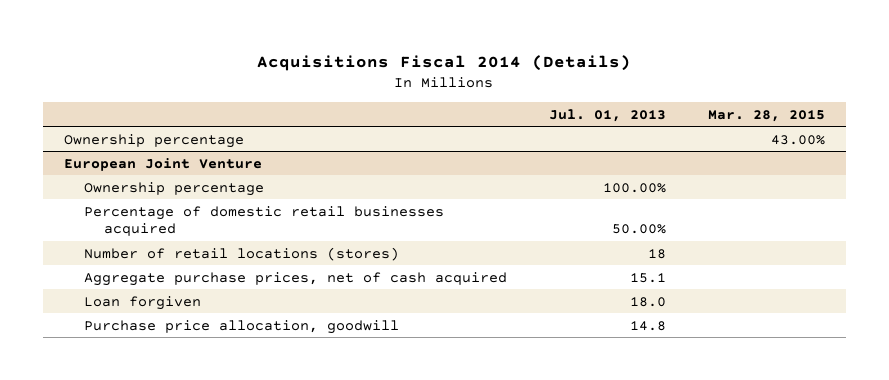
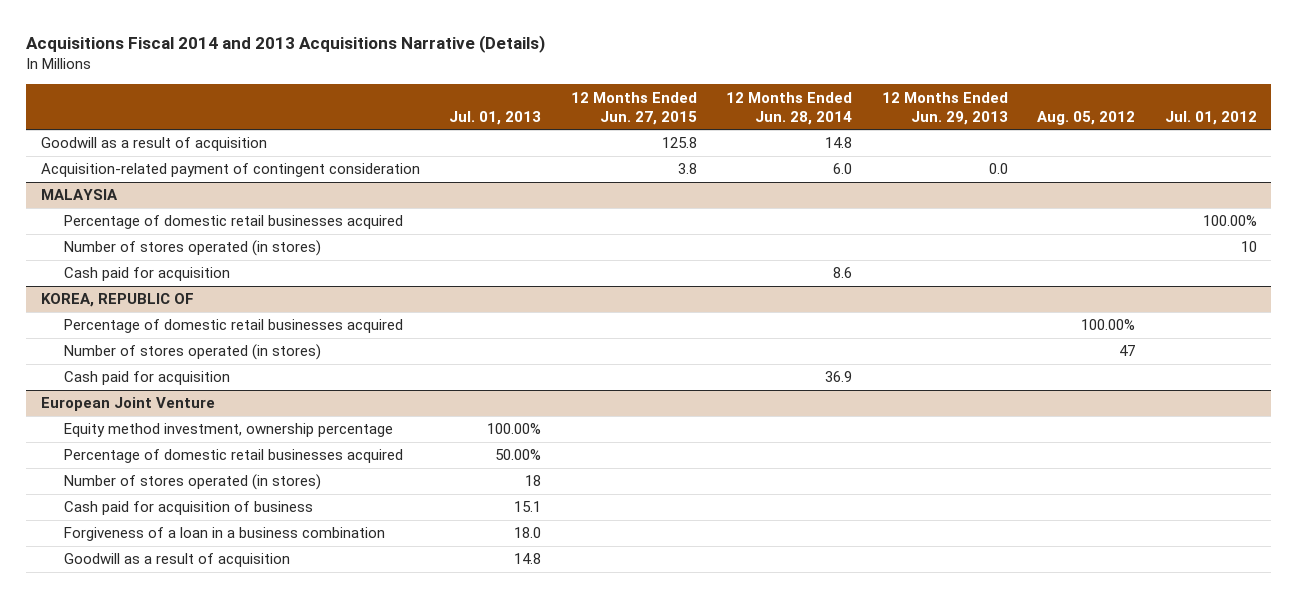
[257,54,632,71] Acquisitions Fiscal 2014 (Details) -> [26,35,546,54] Acquisitions Fiscal 2014 and 2013 Acquisitions Narrative (Details)
[707,109,825,122] Mar. 28, 2015 -> none
none -> [570,91,697,125] 12 Months Ended Jun. 27, 2015
none -> [726,91,853,125] 12 Months Ended Jun. 28, 2014
none -> [881,91,1008,125] 12 Months Ended Jun. 29, 2013
none -> [1037,110,1136,125] Aug. 05, 2012
none -> [1164,110,1257,125] Jul. 01, 2012
[64,133,245,148] Ownership percentage -> none
none -> [40,137,267,152] Goodwill as a result of acquisition
none -> [40,163,420,178] Acquisition-related payment of contingent consideration
none -> [40,189,118,201] MALAYSIA
none -> [63,215,403,230] Percentage of domestic retail businesses acquired
none -> [63,240,321,257] Number of stores operated (in stores)
none -> [63,267,230,282] Cash paid for acquisition
none -> [40,293,194,308] KOREA, REPUBLIC OF
none -> [63,319,403,334] Percentage of domestic retail businesses acquired
none -> [63,344,321,361] Number of stores operated (in stores)
none -> [63,371,230,386] Cash paid for acquisition
[84,181,265,196] Ownership percentage -> [63,423,393,438] Equity method investment, ownership percentage
[84,246,400,261] Number of retail locations (stores) -> [63,474,321,491] Number of stores operated (in stores)
[84,271,508,286] Aggregate purchase prices, net of cash acquired -> [63,501,313,516] Cash paid for acquisition of business
[84,295,202,310] Loan forgiven -> [63,527,385,542] Forgiveness of a loan in a business combination
[84,319,400,334] Purchase price allocation, goodwill -> [63,553,290,568] Goodwill as a result of acquisition

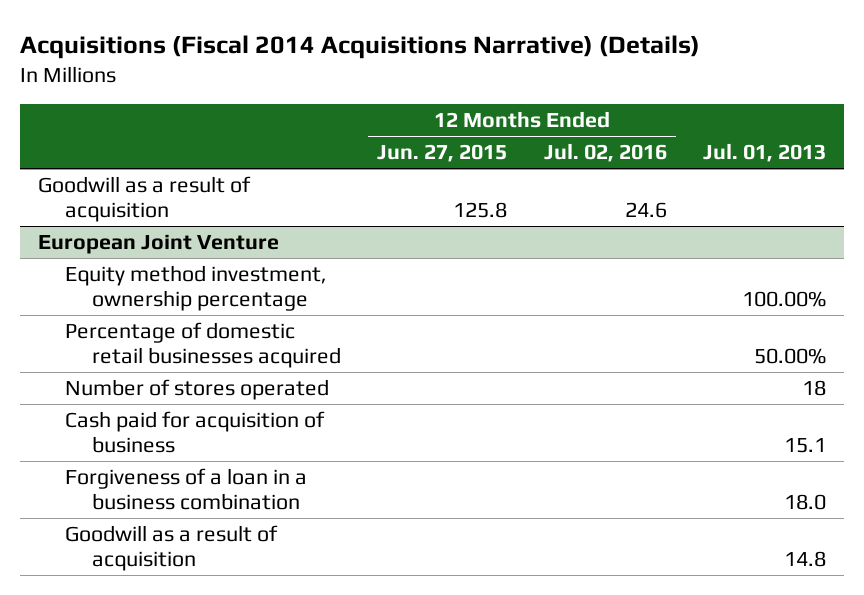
[26,35,546,54] Acquisitions Fiscal 2014 and 2013 Acquisitions Narrative (Details) -> [19,35,700,60] Acquisitions (Fiscal 2014 Acquisitions Narrative) (Details)
[726,91,853,125] 12 Months Ended Jun. 28, 2014 -> none
[881,91,1008,125] 12 Months Ended Jun. 29, 2013 -> none
[1037,110,1136,125] Aug. 05, 2012 -> none
[1164,110,1257,125] Jul. 01, 2012 -> none
none -> [543,143,667,163] Jul. 02, 2016
[40,163,420,178] Acquisition-related payment of contingent consideration -> none
[40,189,118,201] MALAYSIA -> none
[63,215,403,230] Percentage of domestic retail businesses acquired -> none
[63,240,321,257] Number of stores operated (in stores) -> none
[63,267,230,282] Cash paid for acquisition -> none
[40,293,194,308] KOREA, REPUBLIC OF -> none
[63,319,403,334] Percentage of domestic retail businesses acquired -> none
[63,344,321,361] Number of stores operated (in stores) -> none
[63,371,230,386] Cash paid for acquisition -> none
[63,474,321,491] Number of stores operated (in stores) -> [64,379,329,401] Number of stores operated

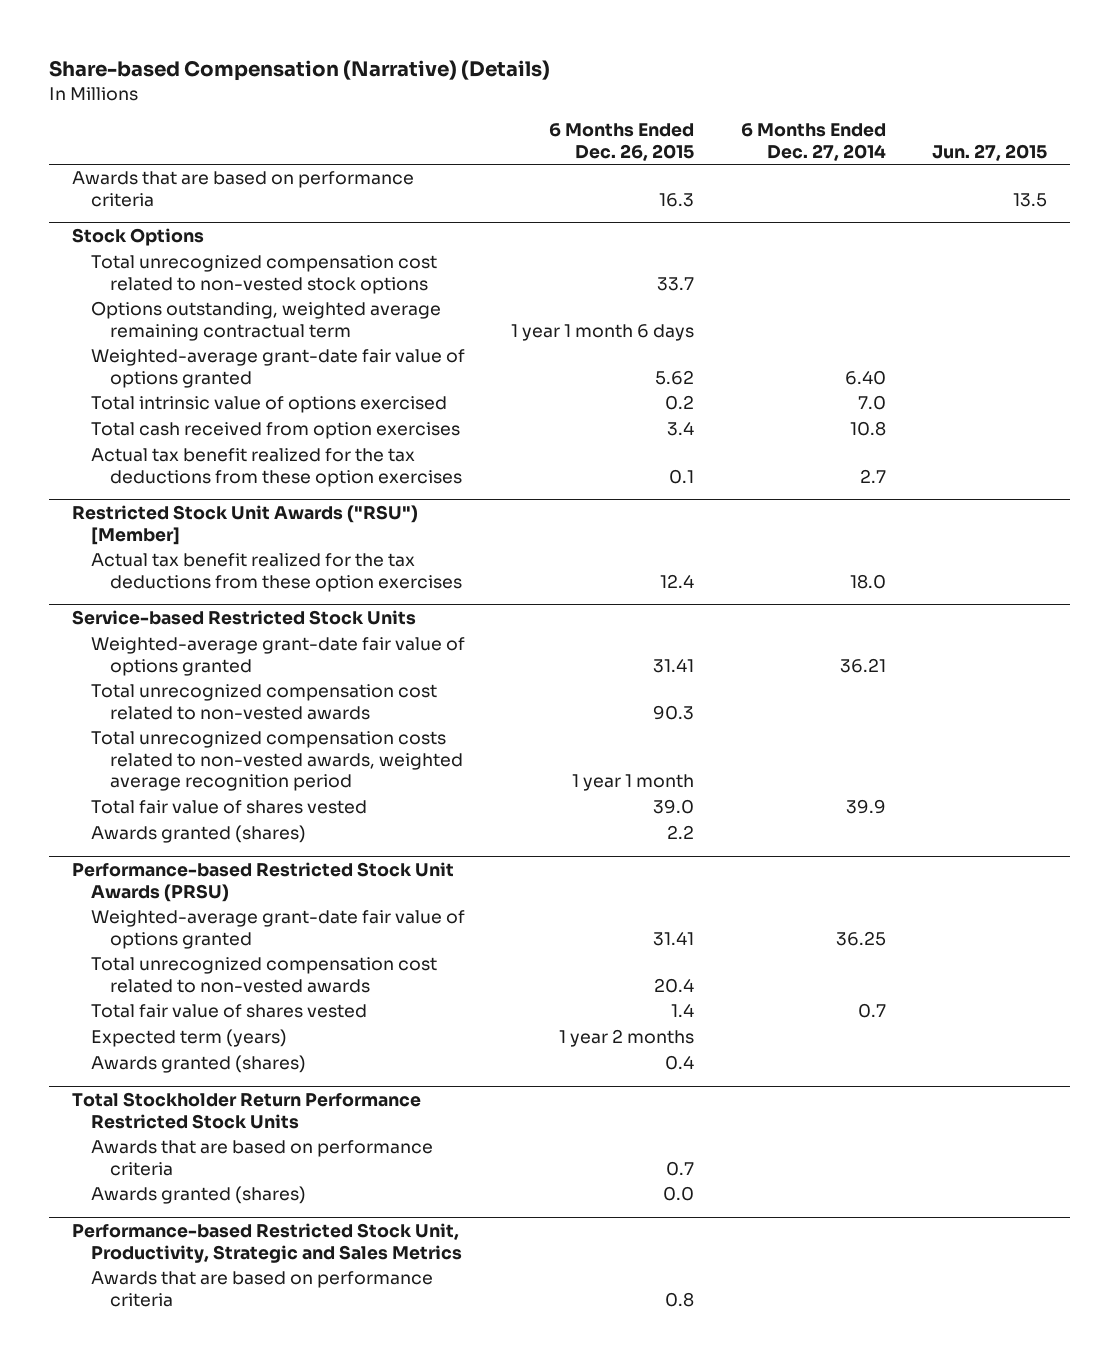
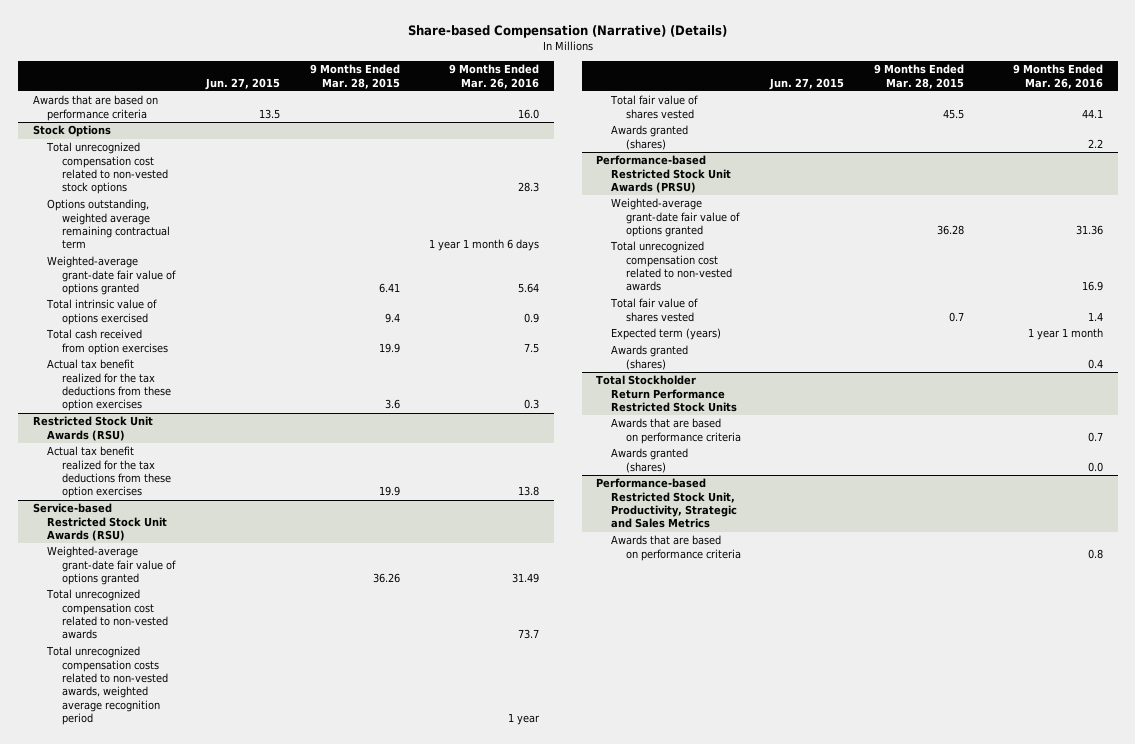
[549,123,695,161] 6 Months Ended Dec. 26, 2015 -> none
[740,123,886,161] 6 Months Ended Dec. 27, 2014 -> none
none -> [309,64,400,89] 9 Months Ended Mar. 28, 2015
none -> [449,64,540,89] 9 Months Ended Mar. 26, 2016
[72,505,419,545] Restricted Stock Unit Awards ("RSU") [Member] -> [32,416,153,441] Restricted Stock Unit Awards (RSU)
[72,610,417,626] Service-based Restricted Stock Units -> [32,503,168,542] Service-based Restricted Stock Unit Awards (RSU)

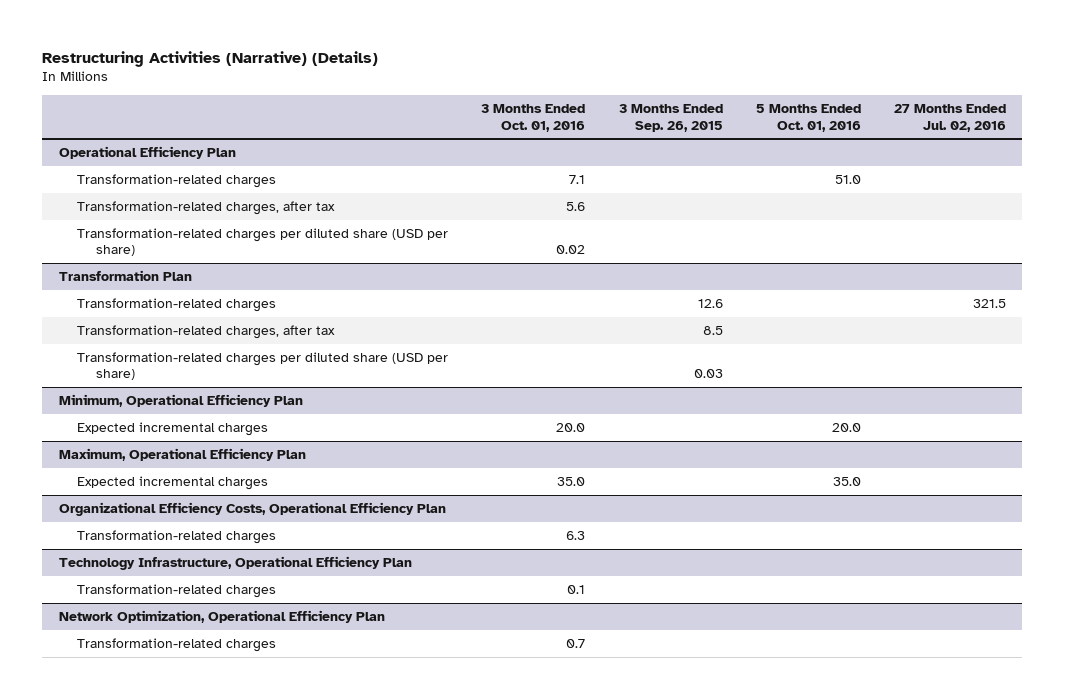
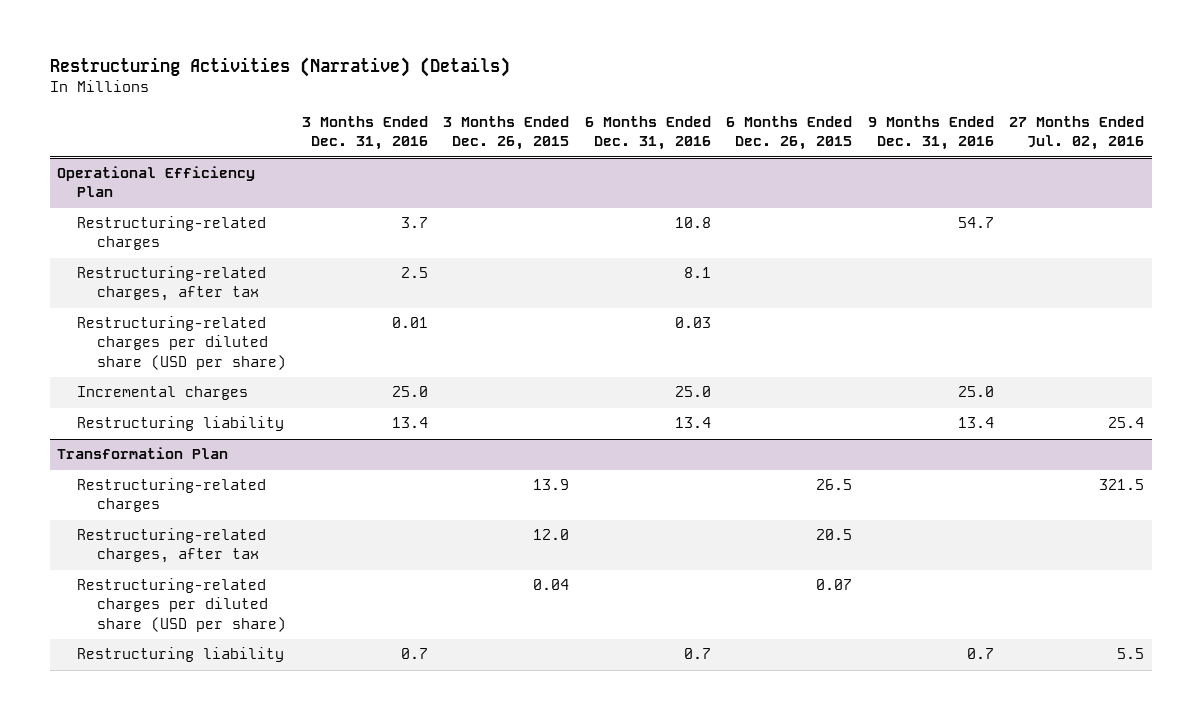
[481,103,586,132] 3 Months Ended Oct. 01, 2016 -> none
[618,103,723,132] 3 Months Ended Sep. 26, 2015 -> none
[755,103,861,132] 5 Months Ended Oct. 01, 2016 -> none
none -> [301,116,428,151] 3 Months Ended Dec. 31, 2016
none -> [443,116,570,151] 3 Months Ended Dec. 26, 2015
none -> [584,116,711,151] 6 Months Ended Dec. 31, 2016
none -> [726,116,853,151] 6 Months Ended Dec. 26, 2015
none -> [867,116,994,151] 9 Months Ended Dec. 31, 2016
[77,173,277,188] Transformation-related charges -> [77,216,267,251] Restructuring-related charges
[77,200,336,215] Transformation-related charges, after tax -> [77,266,267,302] Restructuring-related charges, after tax
[77,227,449,257] Transformation-related charges per diluted share (USD per share) -> [77,316,287,370] Restructuring-related charges per diluted share (USD per share)
none -> [77,386,249,401] Incremental charges
none -> [77,416,285,432] Restructuring liability
[58,393,303,407] Minimum, Operational Efficiency Plan -> none
[77,421,269,436] Expected incremental charges -> none
[58,447,306,461] Maximum, Operational Efficiency Plan -> none
[77,475,269,490] Expected incremental charges -> none
[58,501,446,516] Organizational Efficiency Costs, Operational Efficiency Plan -> none
[77,529,277,544] Transformation-related charges -> none
[58,555,412,570] Technology Infrastructure, Operational Efficiency Plan -> none
[77,583,277,598] Transformation-related charges -> none
[58,609,385,623] Network Optimization, Operational Efficiency Plan -> none
[77,637,277,652] Transformation-related charges -> none
[77,297,277,312] Transformation-related charges -> [77,478,267,513] Restructuring-related charges
[77,324,336,339] Transformation-related charges, after tax -> [77,528,267,564] Restructuring-related charges, after tax
[77,351,449,381] Transformation-related charges per diluted share (USD per share) -> [77,578,287,632] Restructuring-related charges per diluted share (USD per share)
none -> [77,647,285,663] Restructuring liability

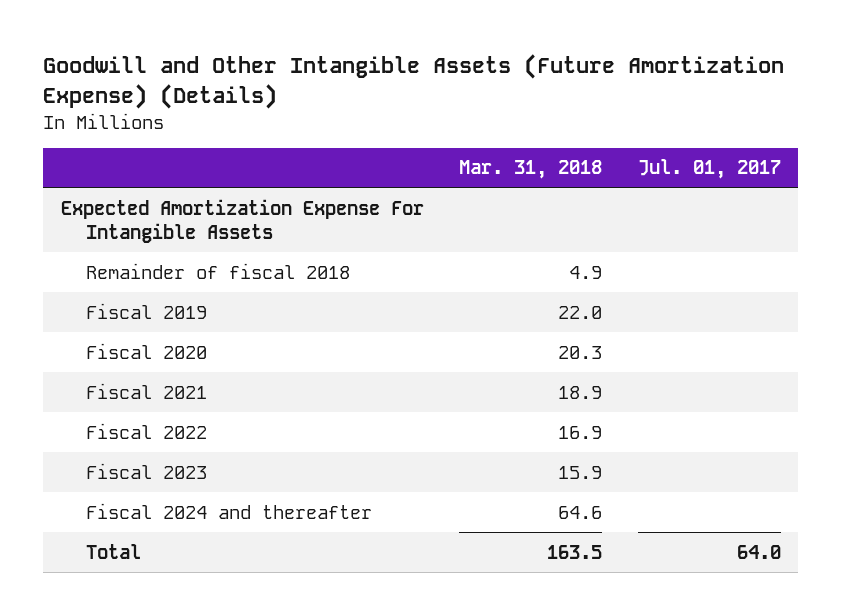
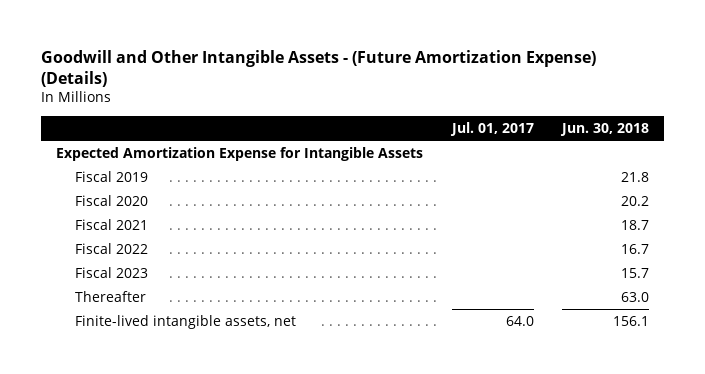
[42,53,784,109] Goodwill and Other Intangible Assets (Future Amortization Expense) (Details) -> [41,49,597,87] Goodwill and Other Intangible Assets - (Future Amortization Expense) (Details)
[459,160,603,180] Mar. 31, 2018 -> none
none -> [560,123,650,137] Jun. 30, 2018
[85,262,350,279] Remainder of fiscal 2018 -> none
[60,198,424,243] Expected Amortization Expense For Intangible Assets -> [55,146,423,161] Expected Amortization Expense for Intangible Assets
[85,502,372,519] Fiscal 2024 and thereafter -> none
none -> [74,290,146,302] Thereafter
[85,543,141,559] Total -> [74,314,296,329] Finite-lived intangible assets, net

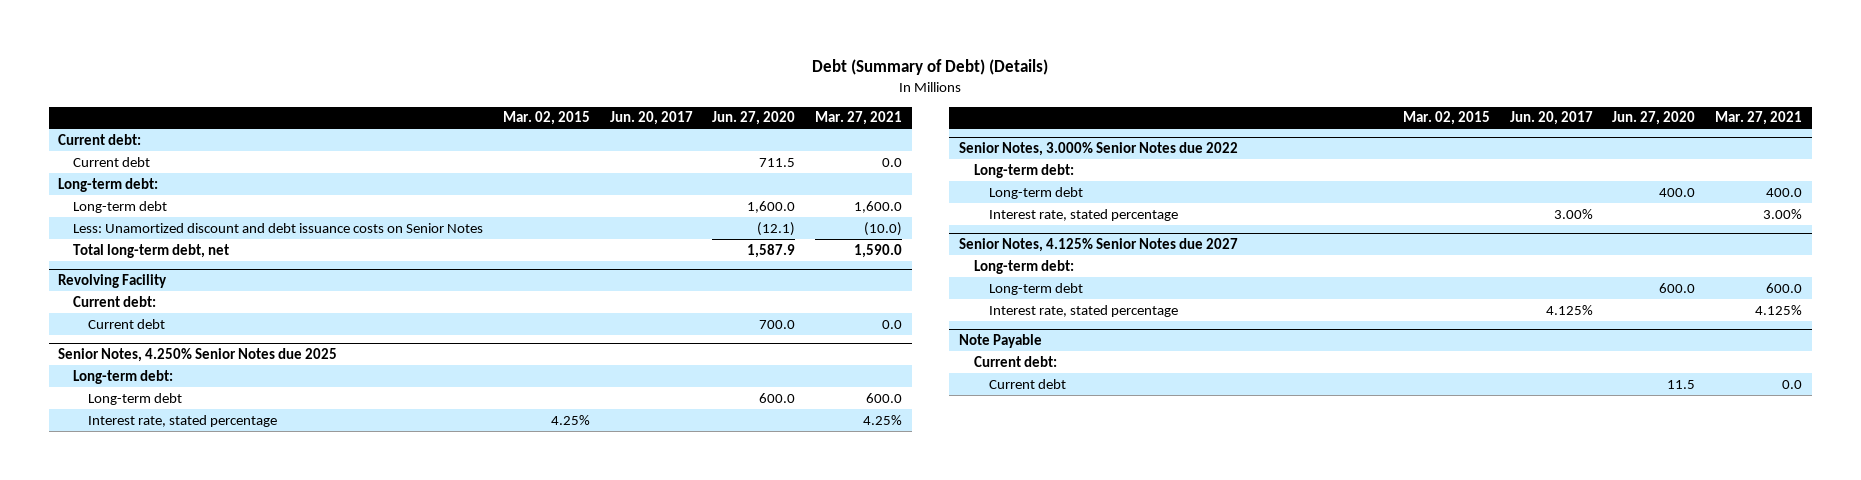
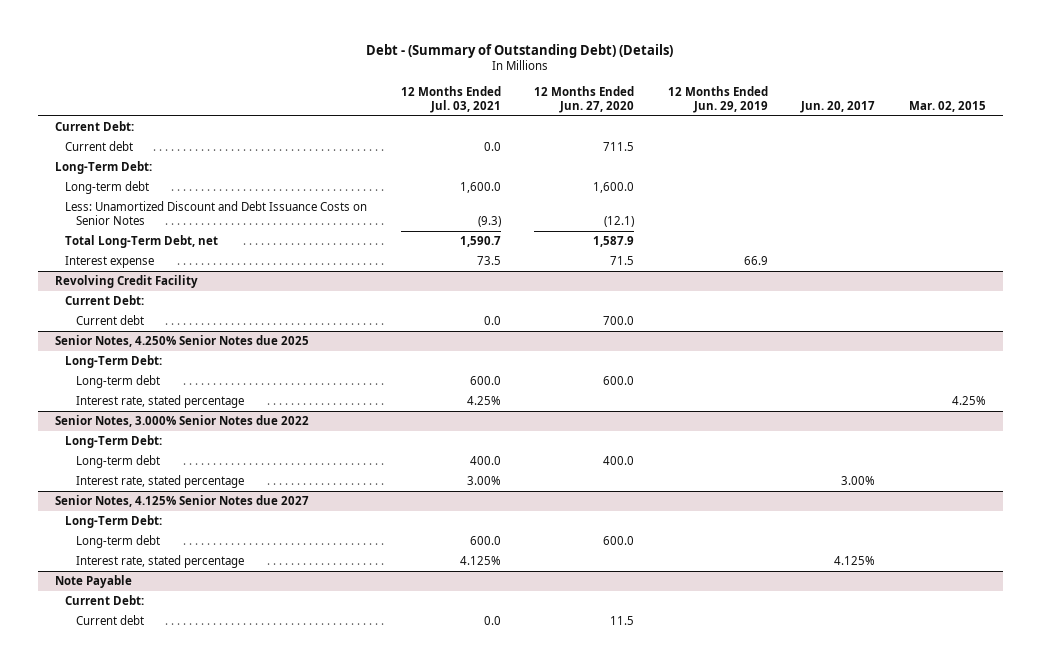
[812,58,1049,75] Debt (Summary of Debt) (Details) -> [366,44,674,59] Debt - (Summary of Outstanding Debt) (Details)
[712,111,796,126] Jun. 27, 2020 -> none
[814,111,902,126] Mar. 27, 2021 -> none
none -> [400,85,501,113] 12 Months Ended Jul. 03, 2021
none -> [534,85,635,113] 12 Months Ended Jun. 27, 2020
none -> [667,85,768,113] 12 Months Ended Jun. 29, 2019
[58,133,142,145] Current debt: -> [54,120,134,131] Current Debt:
[58,177,159,192] Long-term debt: -> [54,160,152,174] Long-Term Debt:
[73,222,484,233] Less: Unamortized discount and debt issuance costs on Senior Notes -> [65,200,368,226] Less: Unamortized Discount and Debt Issuance Costs on Senior Notes
[73,243,230,258] Total long-term debt, net -> [65,234,219,248] Total Long-Term Debt, net
none -> [65,255,155,268] Interest expense
[58,274,168,289] Revolving Facility -> [54,274,198,288] Revolving Credit Facility
[73,295,157,307] Current debt: -> [65,294,145,305] Current Debt:
[73,369,174,384] Long-term debt: -> [65,354,163,368] Long-Term Debt:
[973,163,1074,178] Long-term debt: -> [65,434,163,448] Long-Term Debt:
[973,259,1074,274] Long-term debt: -> [65,514,163,528] Long-Term Debt:
[973,355,1057,367] Current debt: -> [65,594,145,605] Current Debt:

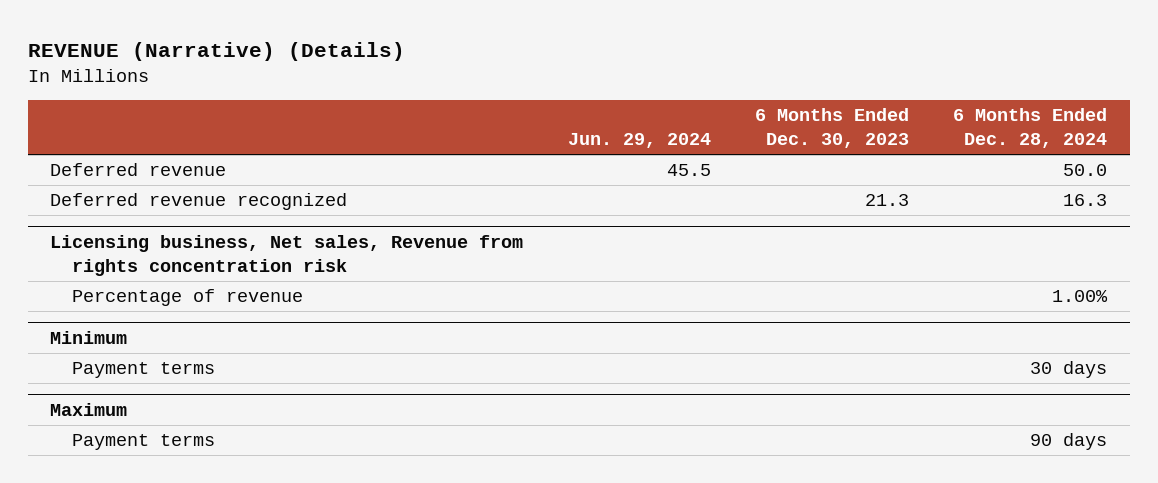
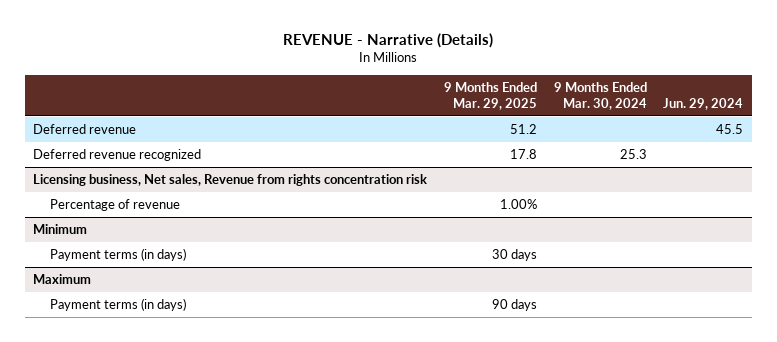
[28,41,406,61] REVENUE (Narrative) (Details) -> [283,32,494,48] REVENUE - Narrative (Details)
[755,108,910,149] 6 Months Ended Dec. 30, 2023 -> none
[953,108,1108,149] 6 Months Ended Dec. 28, 2024 -> none
none -> [444,81,538,111] 9 Months Ended Mar. 29, 2025
none -> [553,81,647,111] 9 Months Ended Mar. 30, 2024
[72,362,216,379] Payment terms -> [50,247,187,261] Payment terms (in days)
[72,434,216,451] Payment terms -> [50,297,187,311] Payment terms (in days)

